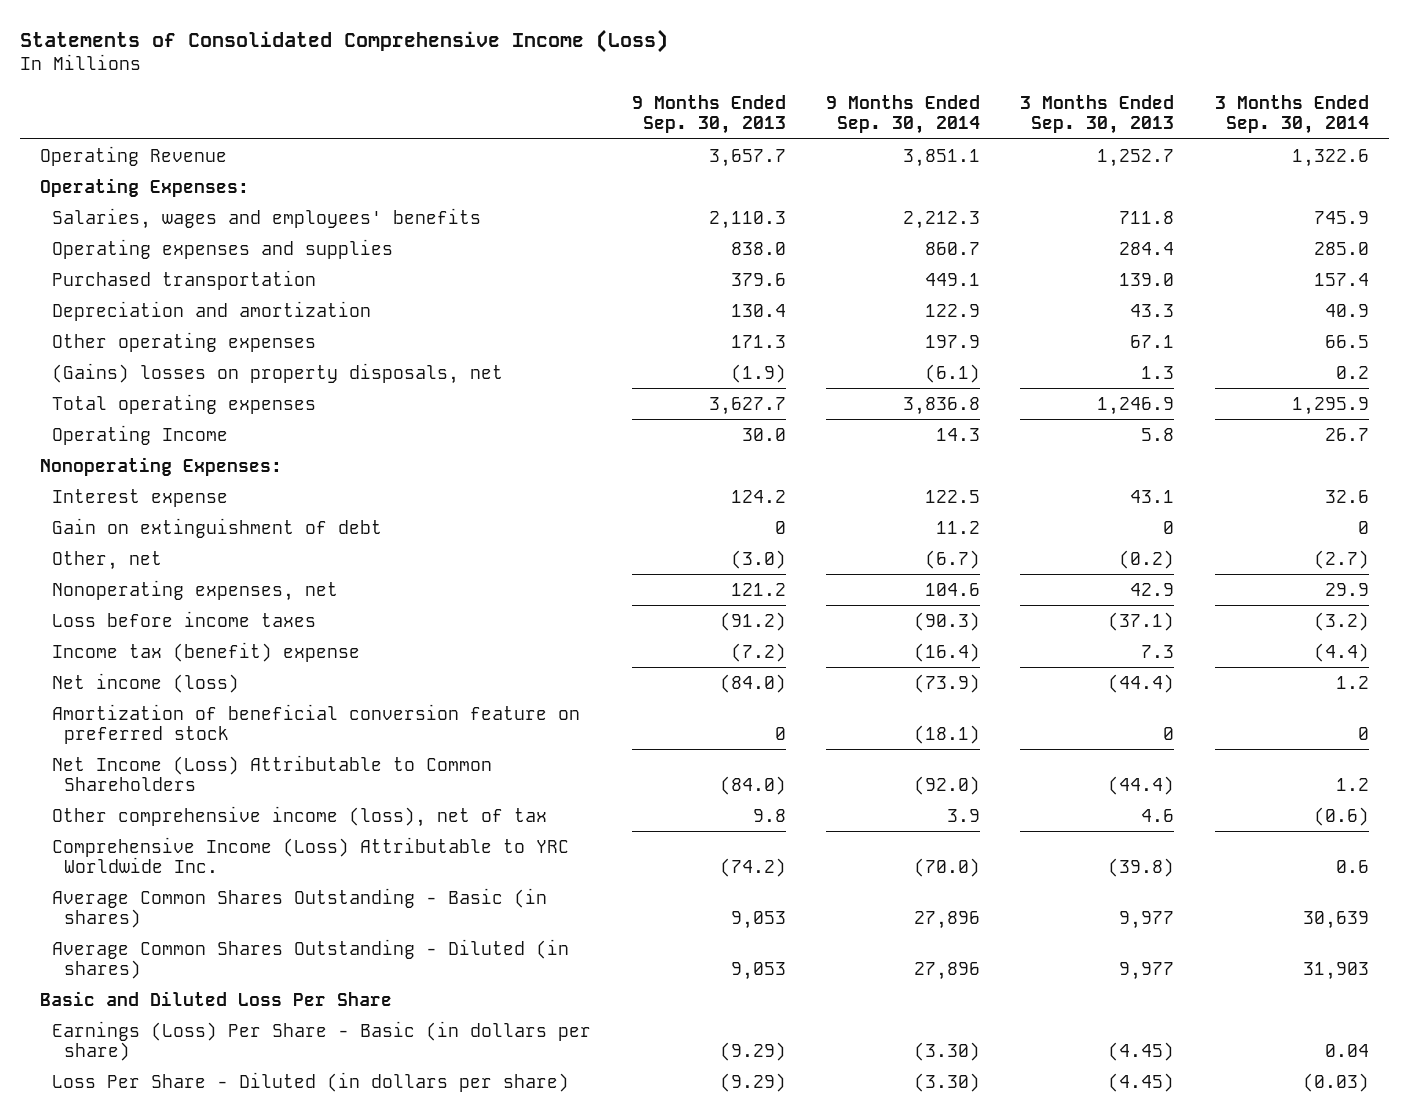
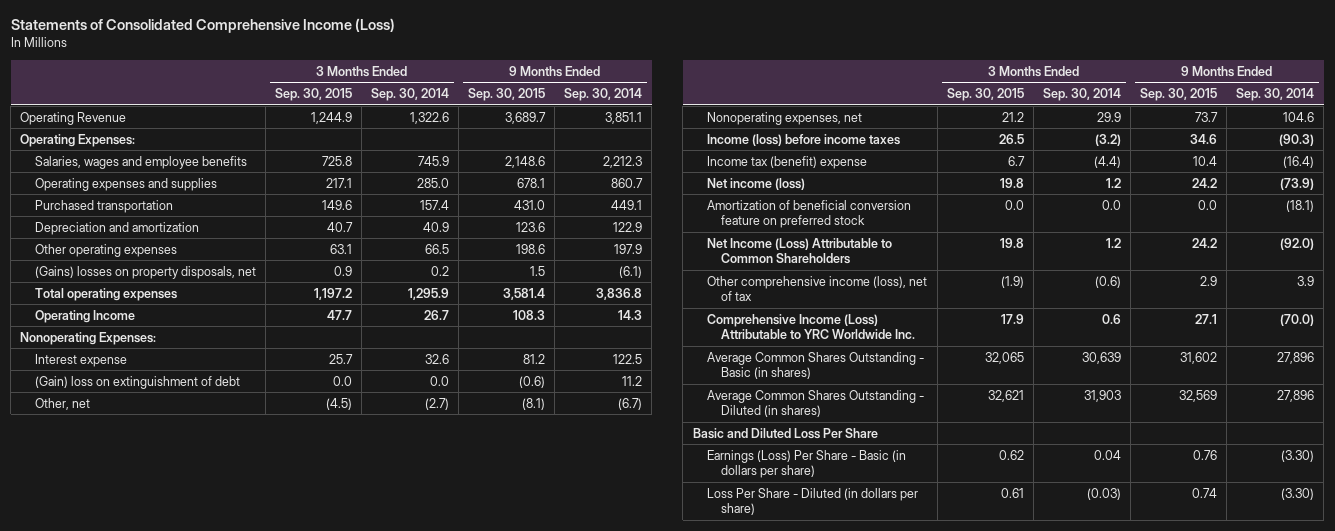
[631,95,786,135] 9 Months Ended Sep. 30, 2013 -> none
[1020,95,1175,135] 3 Months Ended Sep. 30, 2013 -> none
none -> [274,88,352,102] Sep. 30, 2015
none -> [467,88,545,102] Sep. 30, 2015
[52,207,482,229] Salaries, wages and employees' benefits -> [34,155,247,169] Salaries, wages and employee benefits
[52,517,383,538] Gain on extinguishment of debt -> [34,375,240,389] (Gain) loss on extinguishment of debt
[1357,520,1369,534] 0 -> [429,375,449,386] 0.0
[52,610,317,627] Loss before income taxes -> [706,133,900,146] Income (loss) before income taxes
[1357,726,1369,740] 0 -> [1102,199,1122,210] 0.0

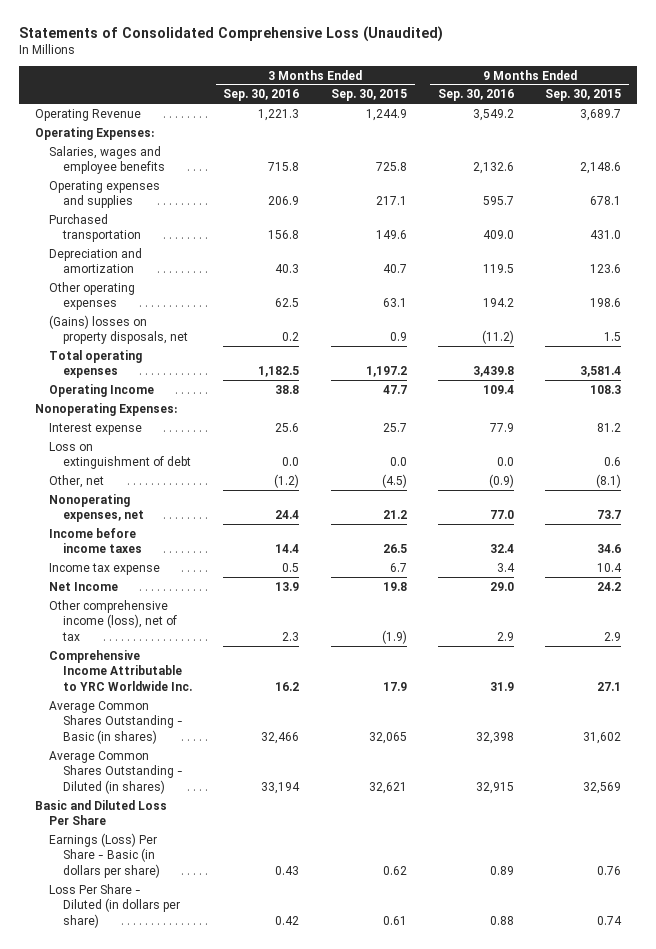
[10,18,395,34] Statements of Consolidated Comprehensive Income (Loss) -> [19,25,444,42] Statements of Consolidated Comprehensive Loss (Unaudited)
[370,88,449,102] Sep. 30, 2014 -> none
[563,88,642,102] Sep. 30, 2014 -> none
none -> [223,89,300,102] Sep. 30, 2016
none -> [438,89,515,102] Sep. 30, 2016
[34,375,240,389] (Gain) loss on extinguishment of debt -> [48,441,192,470] Loss on extinguishment of debt
[518,375,545,388] (0.6) -> [604,457,622,467] 0.6
[706,199,911,228] Amortization of beneficial conversion feature on preferred stock -> none
[706,237,892,264] Net Income (Loss) Attributable to Common Shareholders -> none
[706,133,900,146] Income (loss) before income taxes -> [48,527,143,554] Income before income taxes
[706,155,867,169] Income tax (benefit) expense -> [48,562,160,575] Income tax expense
[706,177,805,190] Net income (loss) -> [48,581,118,591] Net Income
[706,313,916,339] Comprehensive Income (Loss) Attributable to YRC Worldwide Inc. -> [48,649,193,691] Comprehensive Income Attributable to YRC Worldwide Inc.

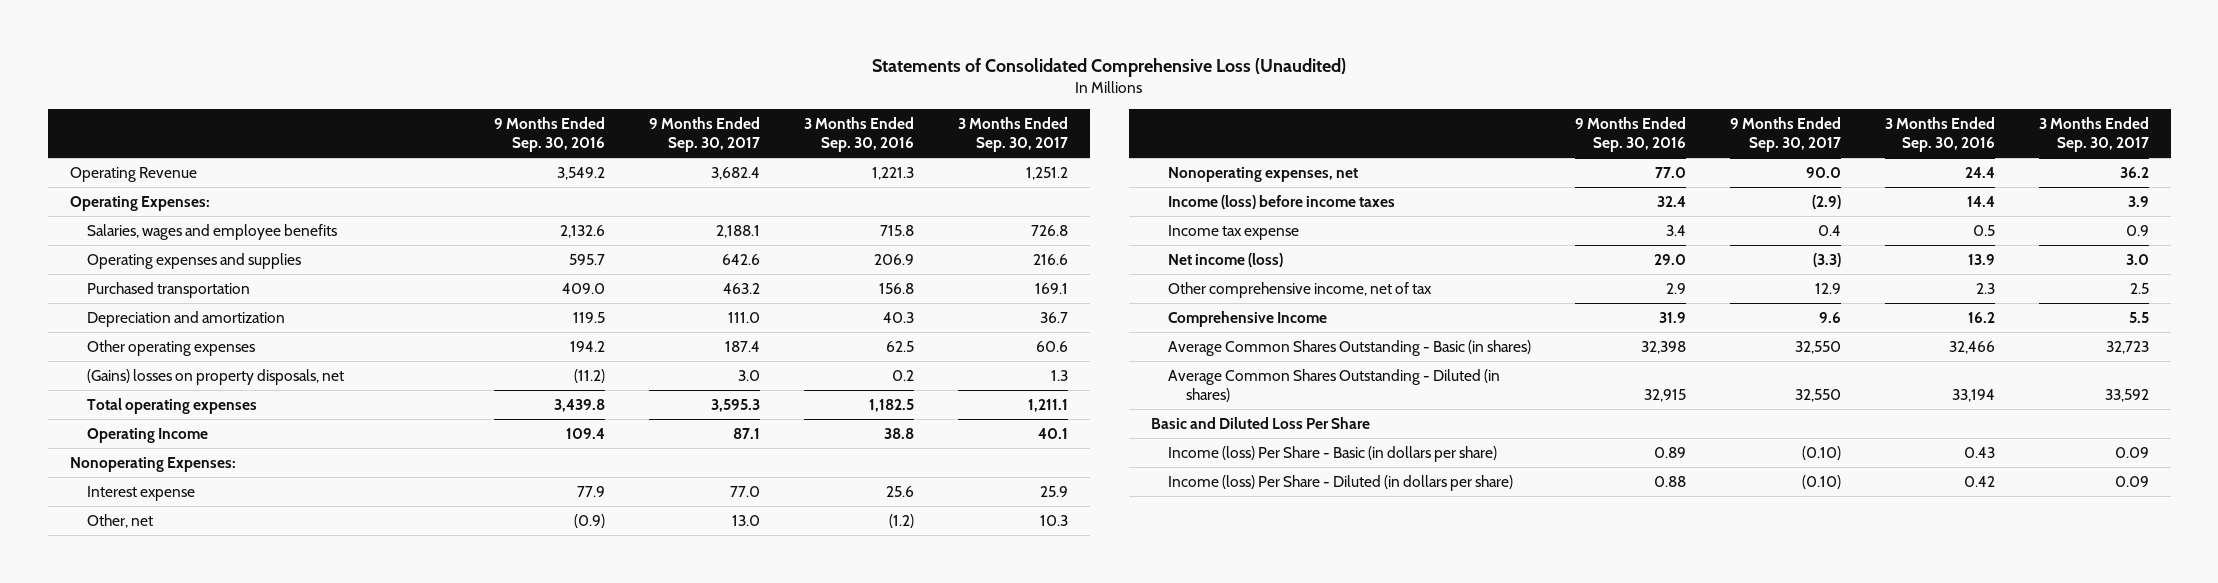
[330,89,407,102] Sep. 30, 2015 -> none
[545,89,622,102] Sep. 30, 2015 -> none
none -> [648,117,760,153] 9 Months Ended Sep. 30, 2017
none -> [957,117,1068,153] 3 Months Ended Sep. 30, 2017
[48,441,192,470] Loss on extinguishment of debt -> none
[48,527,143,554] Income before income taxes -> [1168,195,1396,210] Income (loss) before income taxes
[48,581,118,591] Net Income -> [1168,253,1284,268] Net income (loss)
[48,599,178,641] Other comprehensive income (loss), net of tax -> [1168,282,1433,299] Other comprehensive income, net of tax
[48,649,193,691] Comprehensive Income Attributable to YRC Worldwide Inc. -> [1168,311,1328,328] Comprehensive Income
[48,832,161,878] Earnings (Loss) Per Share - Basic (in dollars per share) -> [1168,446,1498,463] Income (loss) Per Share - Basic (in dollars per share)
[48,883,181,928] Loss Per Share - Diluted (in dollars per share) -> [1168,475,1514,492] Income (loss) Per Share - Diluted (in dollars per share)

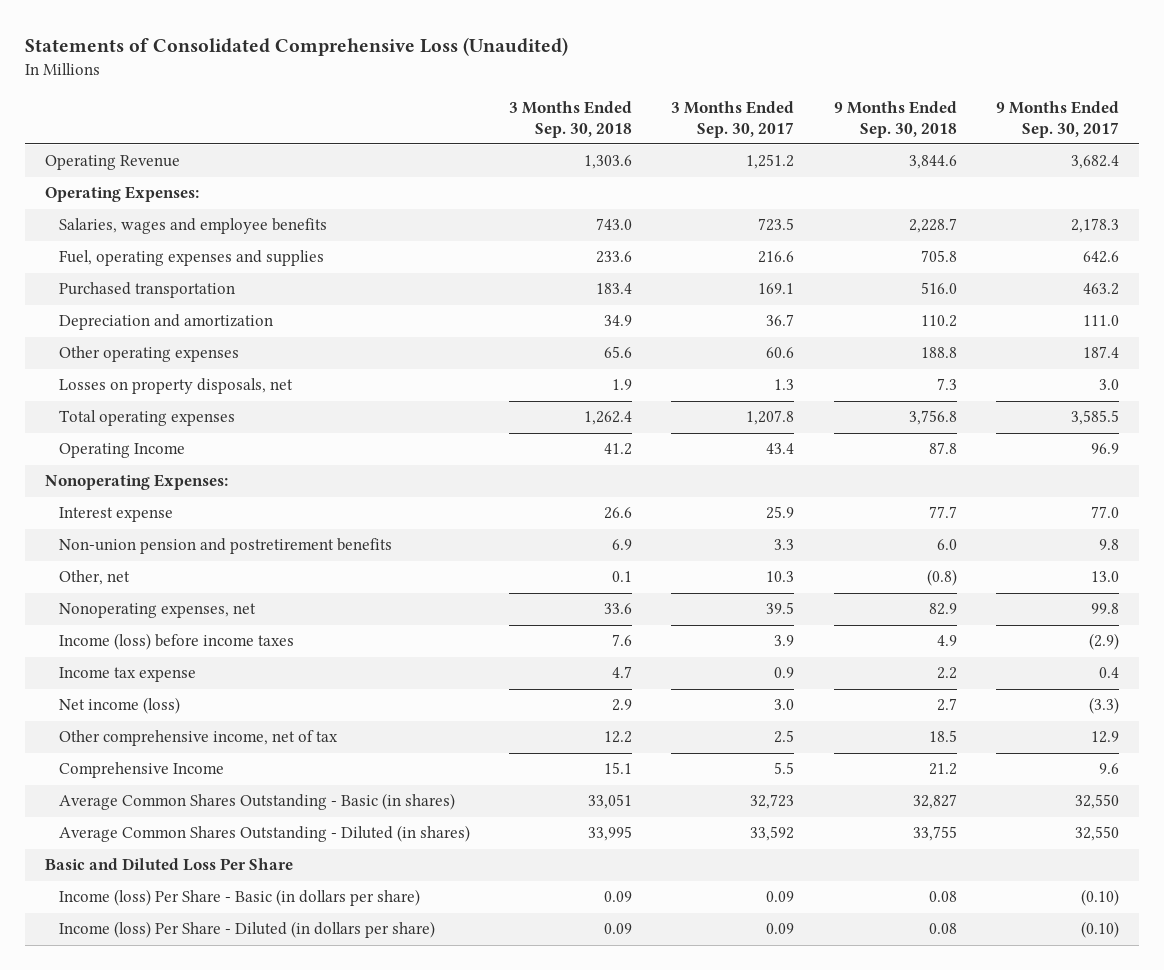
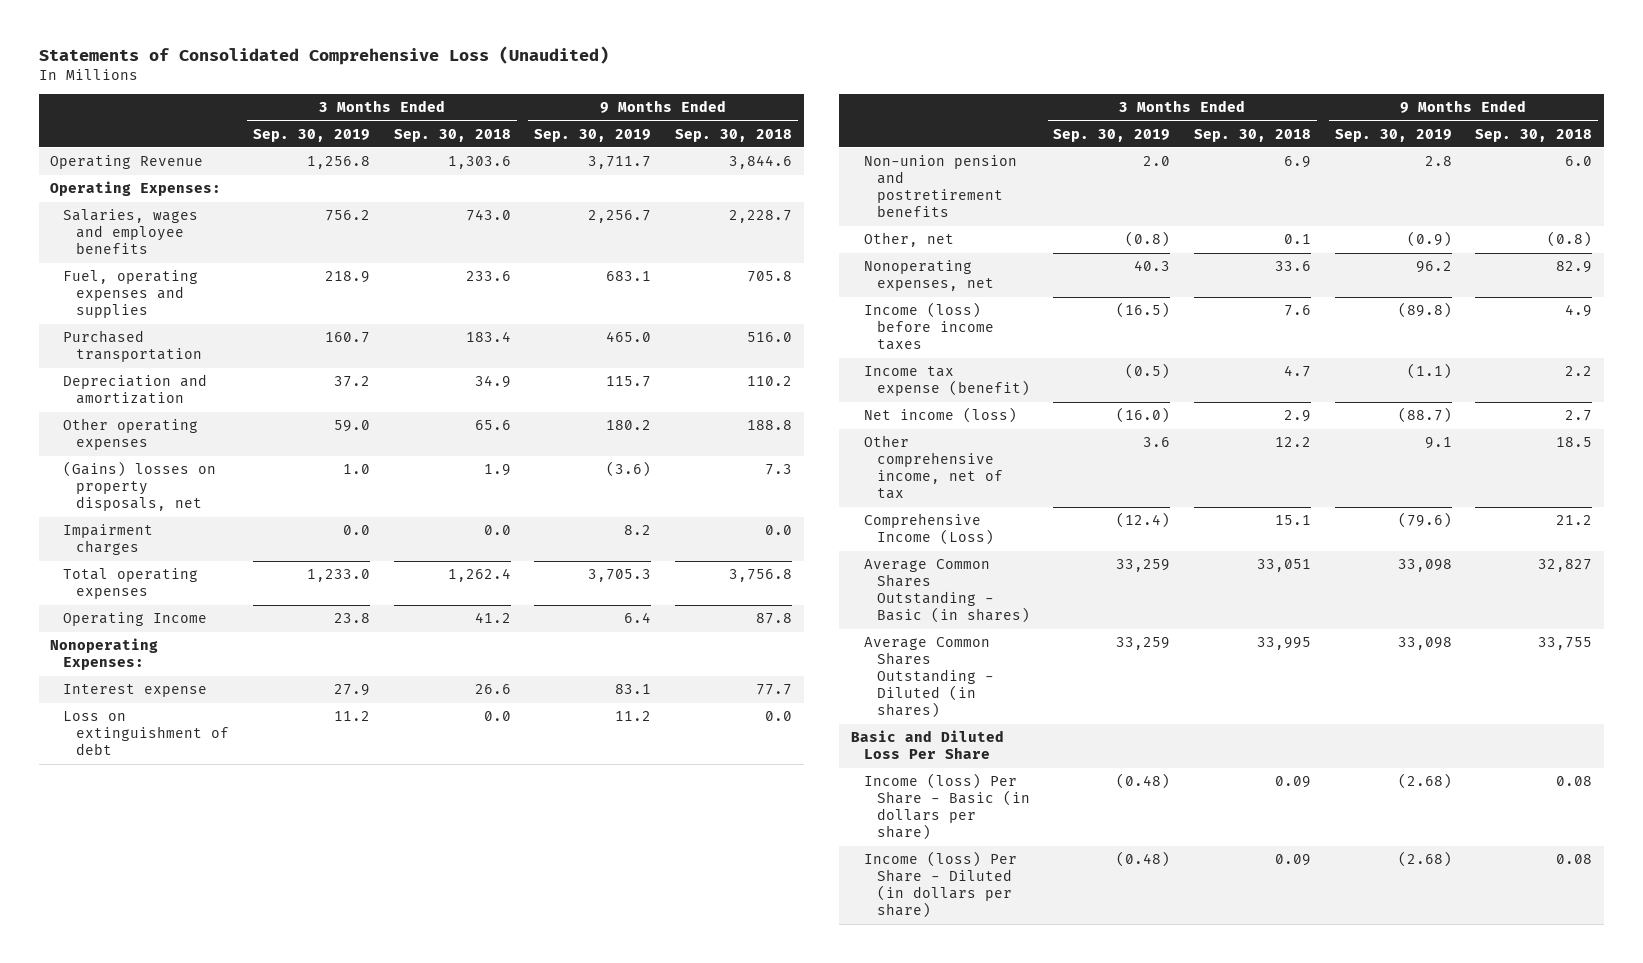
[671,101,795,138] 3 Months Ended Sep. 30, 2017 -> none
[996,101,1120,138] 9 Months Ended Sep. 30, 2017 -> none
none -> [253,128,371,142] Sep. 30, 2019
none -> [534,128,652,142] Sep. 30, 2019
[58,378,293,395] Losses on property disposals, net -> [63,461,217,512] (Gains) losses on property disposals, net
none -> [63,524,154,556] Impairment charges
none -> [63,711,230,756] Loss on extinguishment of debt
[58,667,196,683] Income tax expense -> [863,366,1030,397] Income tax expense (benefit)
[58,762,224,779] Comprehensive Income -> [863,513,994,546] Comprehensive Income (Loss)

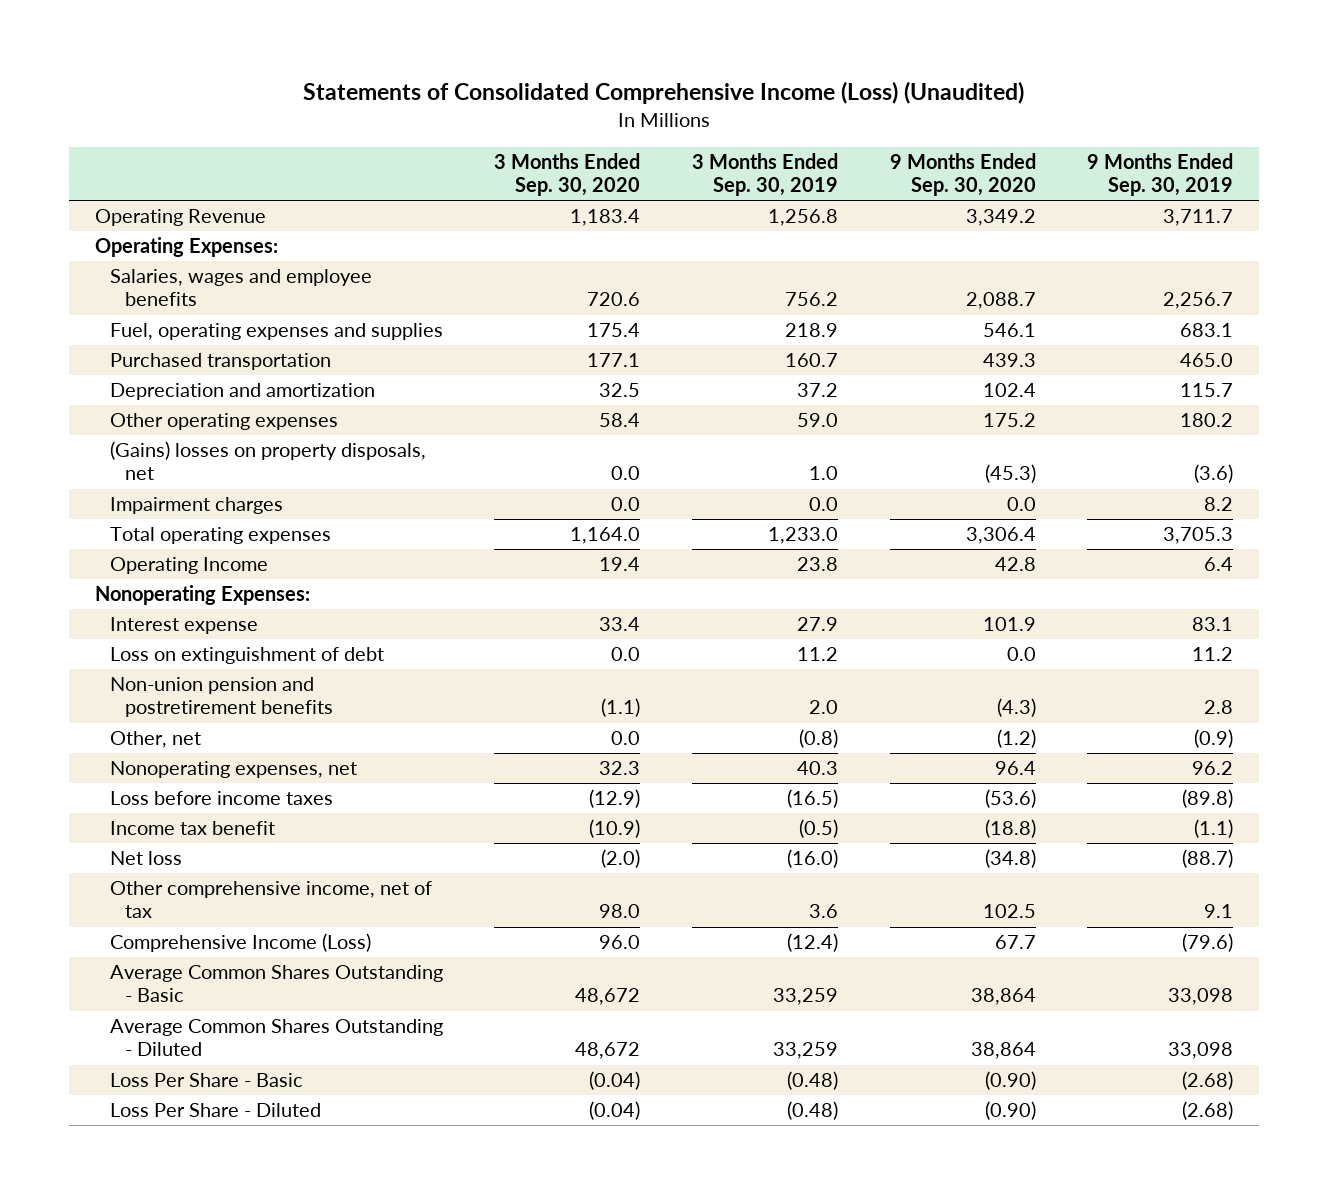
[38,45,609,65] Statements of Consolidated Comprehensive Loss (Unaudited) -> [303,80,1025,104] Statements of Consolidated Comprehensive Income (Loss) (Unaudited)
[393,128,511,142] Sep. 30, 2018 -> none
[674,128,792,142] Sep. 30, 2018 -> none
none -> [494,153,641,197] 3 Months Ended Sep. 30, 2020
none -> [889,153,1036,197] 9 Months Ended Sep. 30, 2020
[863,302,994,351] Income (loss) before income taxes -> [109,791,333,806] Loss before income taxes
[863,366,1030,397] Income tax expense (benefit) -> [109,821,275,836] Income tax benefit
[863,407,1017,424] Net income (loss) -> [109,851,182,866] Net loss
[850,730,1004,760] Basic and Diluted Loss Per Share -> none
[863,559,1030,624] Average Common Shares Outstanding - Basic (in shares) -> [109,965,443,1003] Average Common Shares Outstanding - Basic
[863,637,994,719] Average Common Shares Outstanding - Diluted (in shares) -> [109,1019,443,1057] Average Common Shares Outstanding - Diluted
[863,773,1030,841] Income (loss) Per Share - Basic (in dollars per share) -> [109,1073,303,1088] Loss Per Share - Basic
[863,851,1017,919] Income (loss) Per Share - Diluted (in dollars per share) -> [109,1103,321,1118] Loss Per Share - Diluted

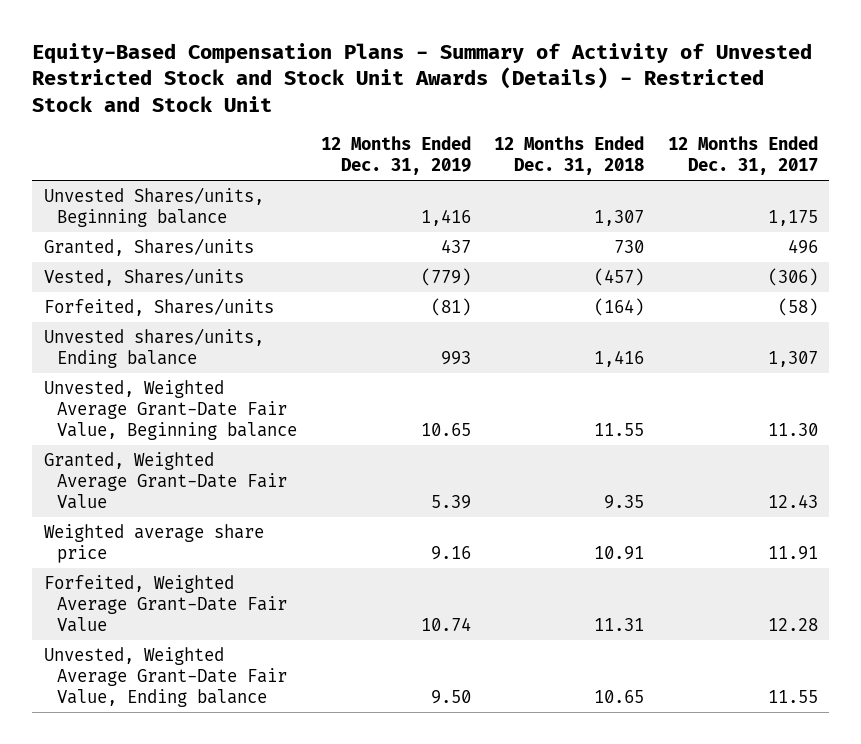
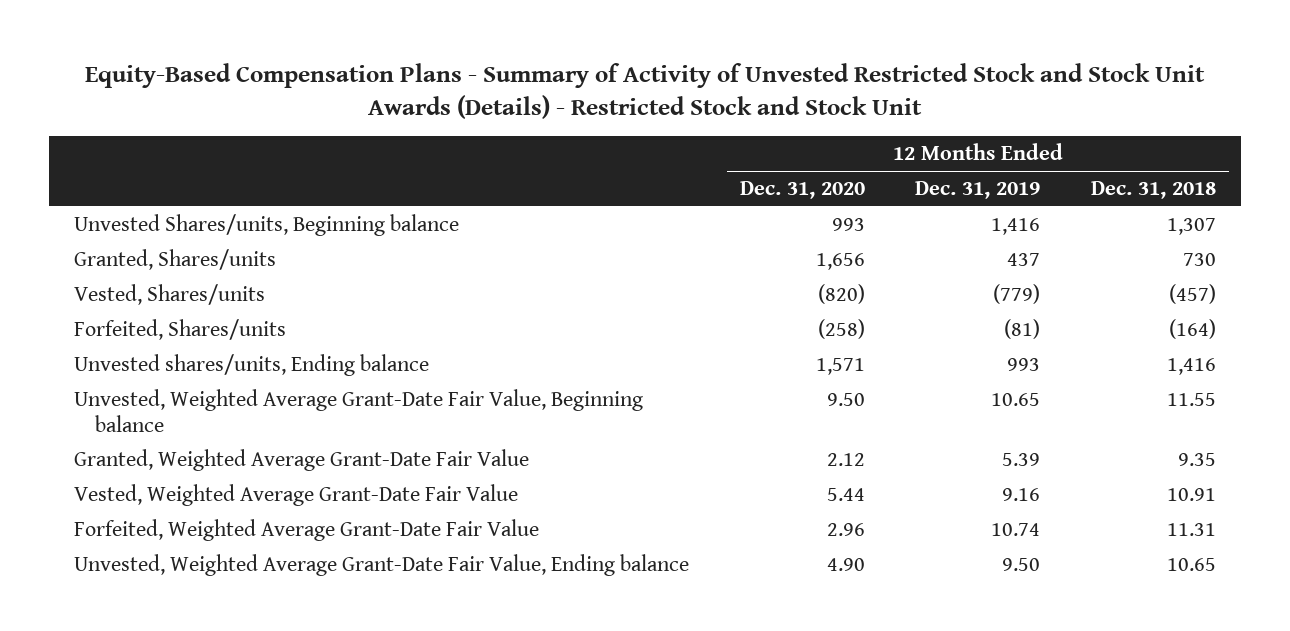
[667,136,818,176] 12 Months Ended Dec. 31, 2017 -> none
none -> [739,180,865,199] Dec. 31, 2020
[43,524,264,563] Weighted average share price -> [74,483,519,506] Vested, Weighted Average Grant-Date Fair Value

